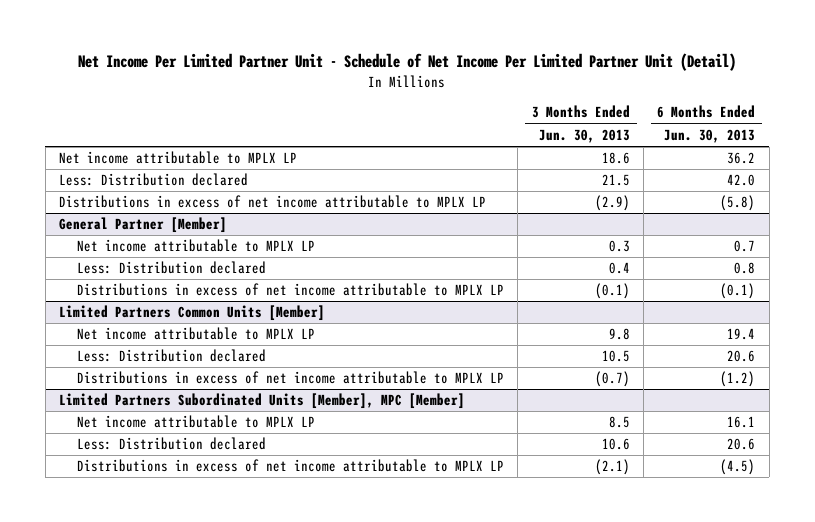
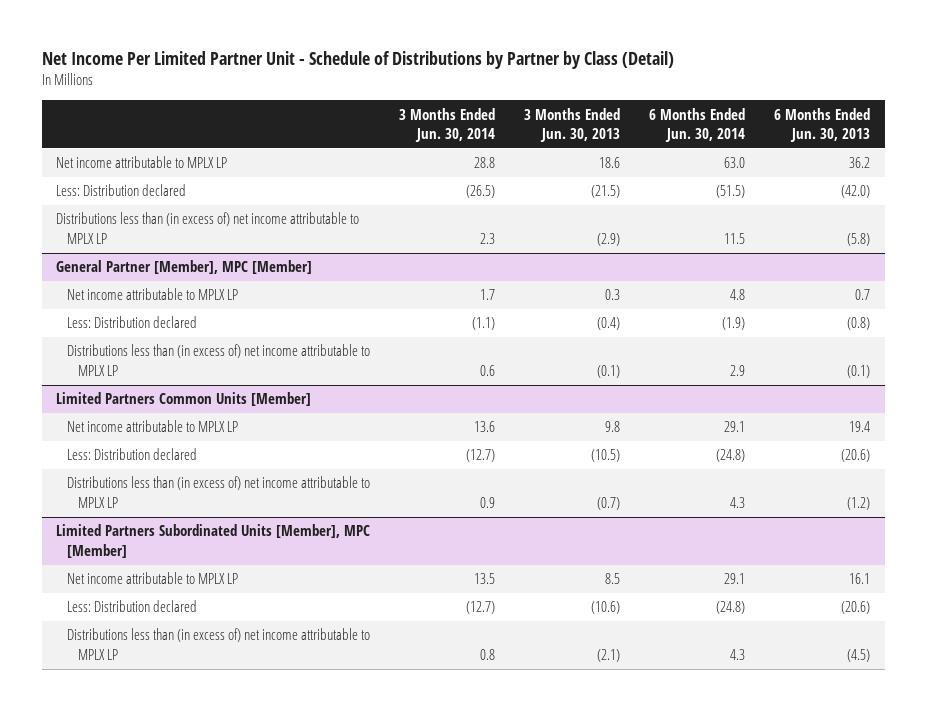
[78,53,737,72] Net Income Per Limited Partner Unit - Schedule of Net Income Per Limited Partner Unit (Detail) -> [41,50,674,69] Net Income Per Limited Partner Unit - Schedule of Distributions by Partner by Class (Detail)
none -> [399,107,496,143] 3 Months Ended Jun. 30, 2014
none -> [649,107,746,143] 6 Months Ended Jun. 30, 2014
[601,174,630,187] 21.5 -> [591,185,621,199] (21.5)
[727,174,756,187] 42.0 -> [841,185,871,199] (42.0)
[59,195,487,209] Distributions in excess of net income attributable to MPLX LP -> [56,212,360,244] Distributions less than (in excess of) net income attributable to MPLX LP
[59,217,228,234] General Partner [Member] -> [56,260,313,275] General Partner [Member], MPC [Member]
[608,262,630,275] 0.4 -> [597,317,621,331] (0.4)
[734,262,756,275] 0.8 -> [847,317,871,331] (0.8)
[77,283,505,297] Distributions in excess of net income attributable to MPLX LP -> [67,344,371,376] Distributions less than (in excess of) net income attributable to MPLX LP
[601,350,630,363] 10.5 -> [591,449,621,463] (10.5)
[727,350,756,363] 20.6 -> [841,449,871,463] (20.6)
[77,371,505,385] Distributions in excess of net income attributable to MPLX LP -> [67,476,371,508] Distributions less than (in excess of) net income attributable to MPLX LP
[601,438,630,451] 10.6 -> [591,601,621,615] (10.6)
[727,438,756,451] 20.6 -> [841,601,871,615] (20.6)
[77,459,505,473] Distributions in excess of net income attributable to MPLX LP -> [67,628,371,660] Distributions less than (in excess of) net income attributable to MPLX LP

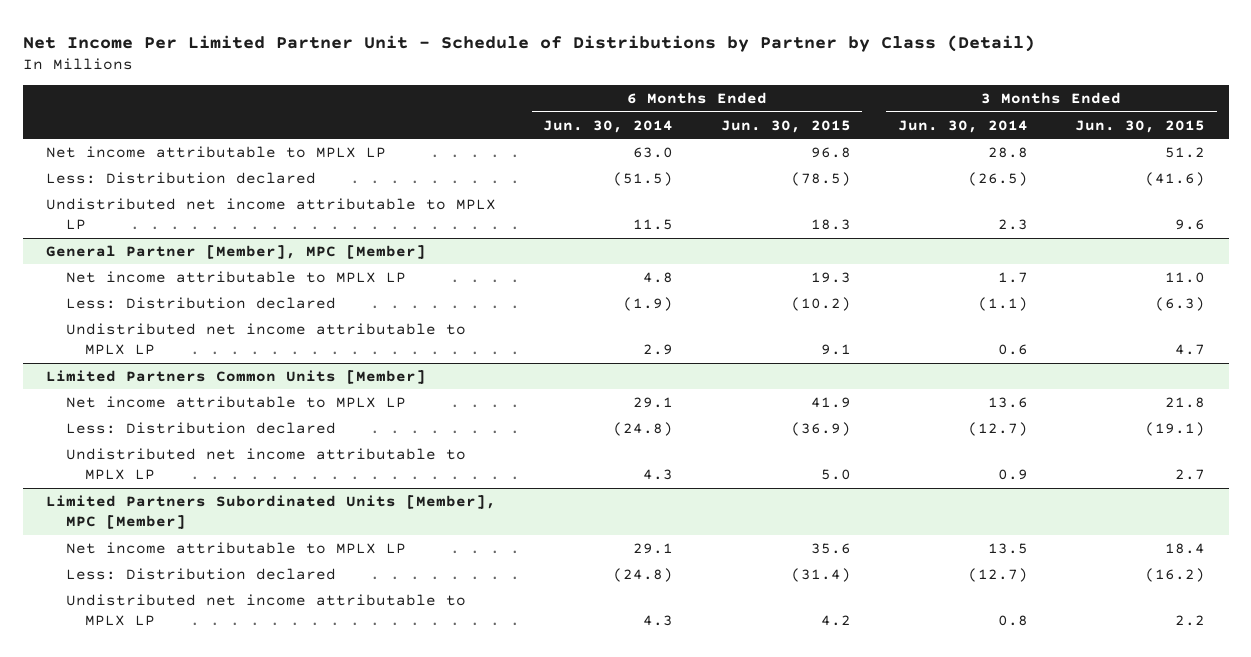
[524,107,621,143] 3 Months Ended Jun. 30, 2013 -> none
[774,107,871,143] 6 Months Ended Jun. 30, 2013 -> none
none -> [720,119,851,133] Jun. 30, 2015
none -> [1075,119,1206,133] Jun. 30, 2015
[56,212,360,244] Distributions less than (in excess of) net income attributable to MPLX LP -> [46,197,497,231] Undistributed net income attributable to MPLX LP
[67,344,371,376] Distributions less than (in excess of) net income attributable to MPLX LP -> [65,322,466,356] Undistributed net income attributable to MPLX LP
[67,476,371,508] Distributions less than (in excess of) net income attributable to MPLX LP -> [65,447,466,481] Undistributed net income attributable to MPLX LP
[67,628,371,660] Distributions less than (in excess of) net income attributable to MPLX LP -> [65,593,466,627] Undistributed net income attributable to MPLX LP

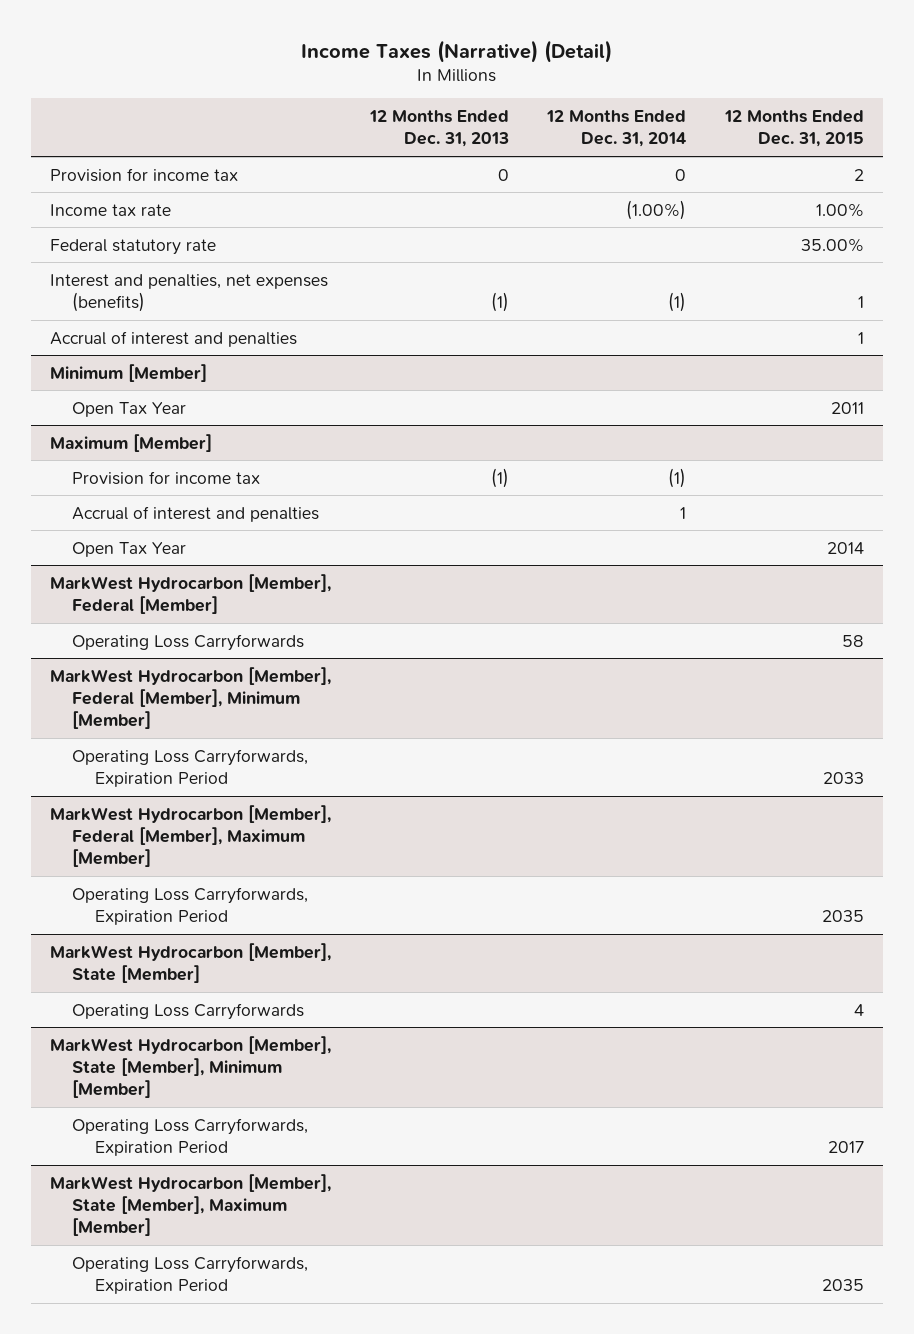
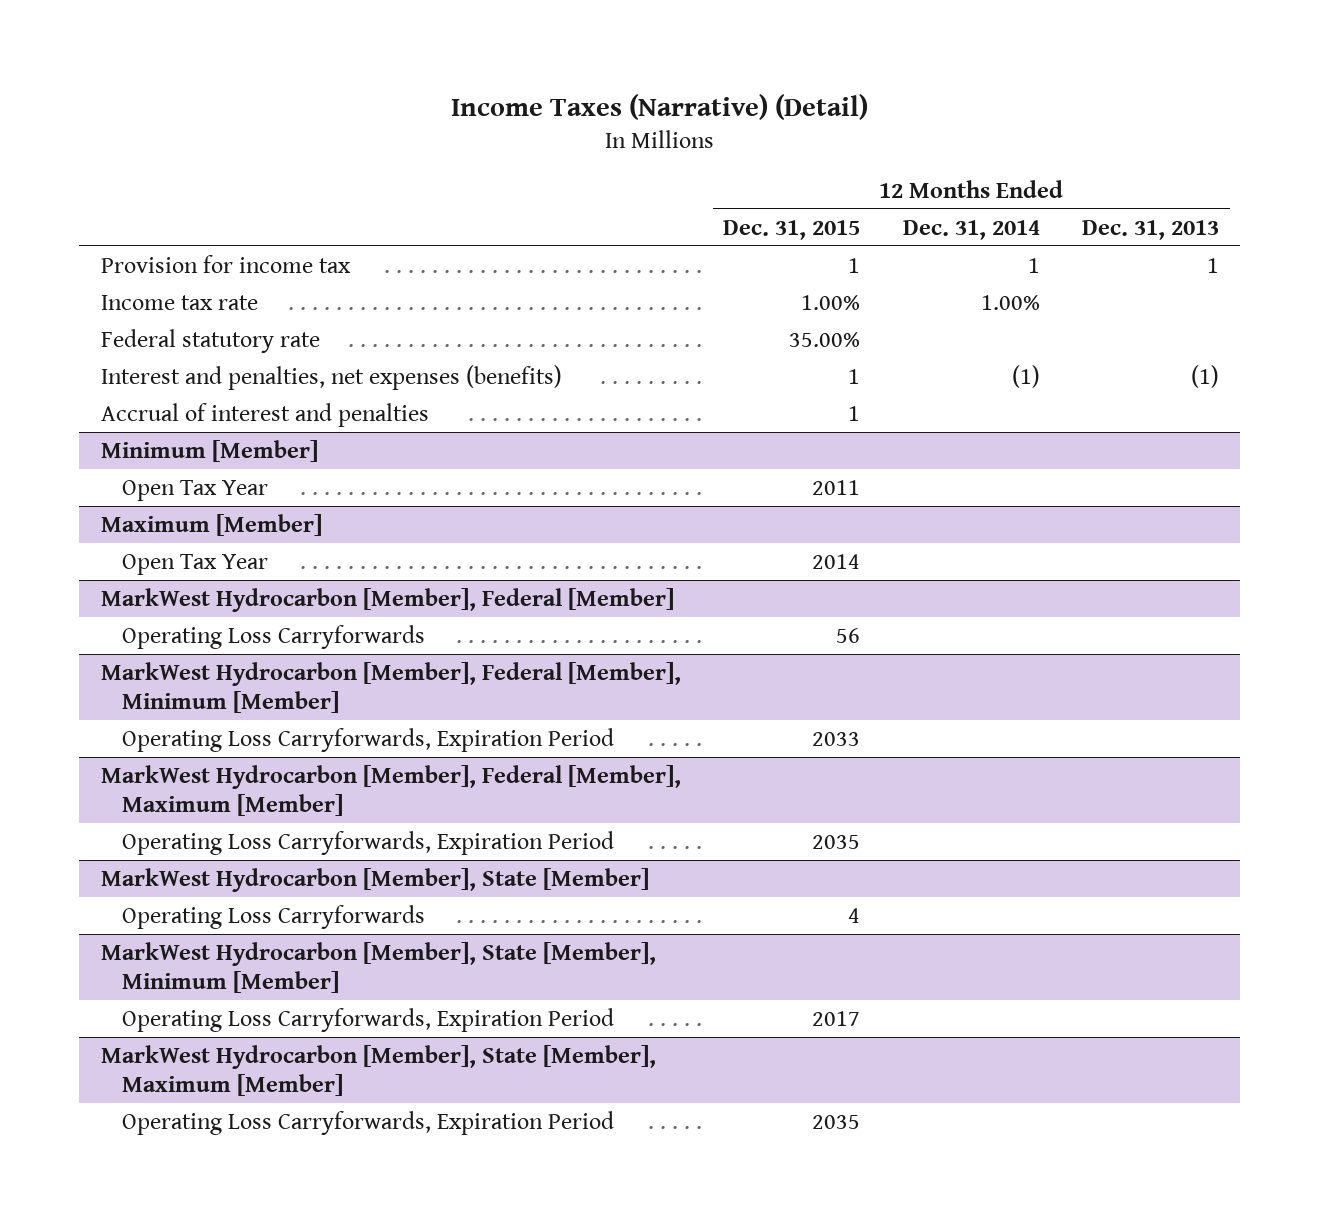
[497,168,509,181] 0 -> [1207,257,1220,273] 1
[675,168,687,181] 0 -> [1027,257,1040,273] 1
[853,168,864,181] 2 -> [848,257,861,273] 1
[626,199,687,220] (1.00%) -> [980,294,1040,310] 1.00%
[72,470,261,485] Provision for income tax -> none
[72,505,320,522] Accrual of interest and penalties -> none
[841,634,864,647] 58 -> [836,627,861,643] 56

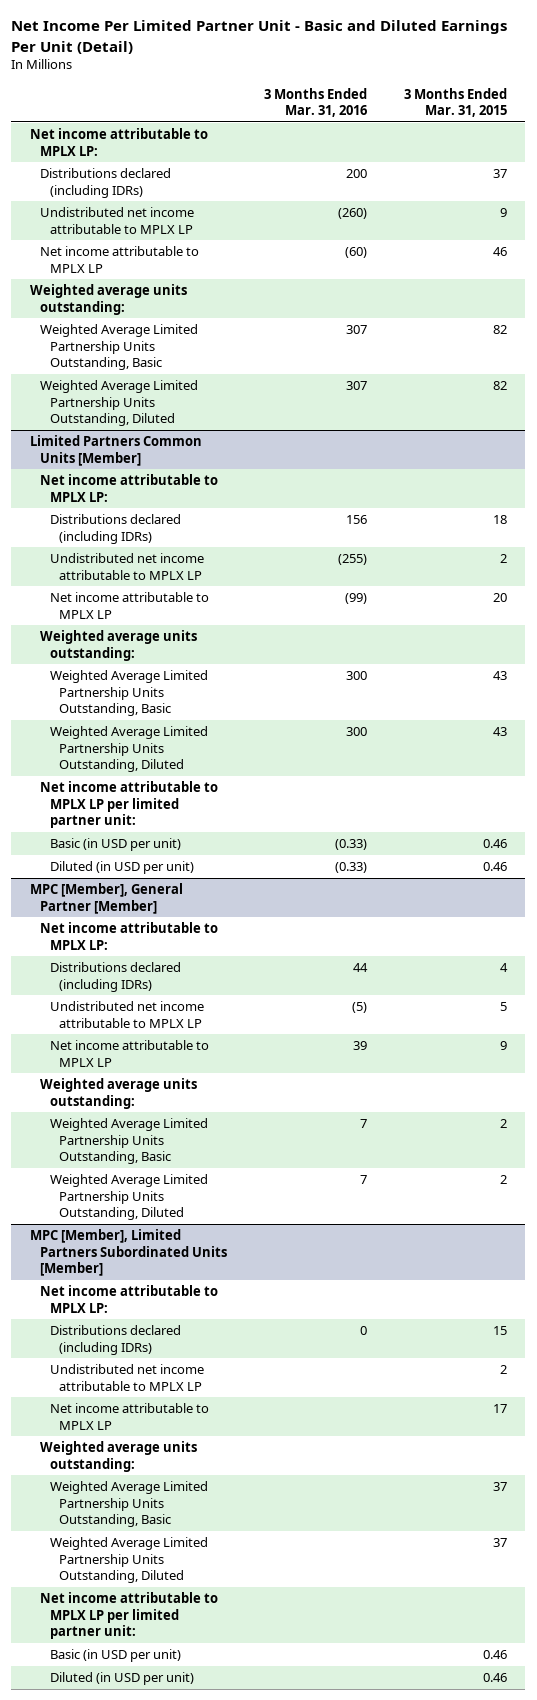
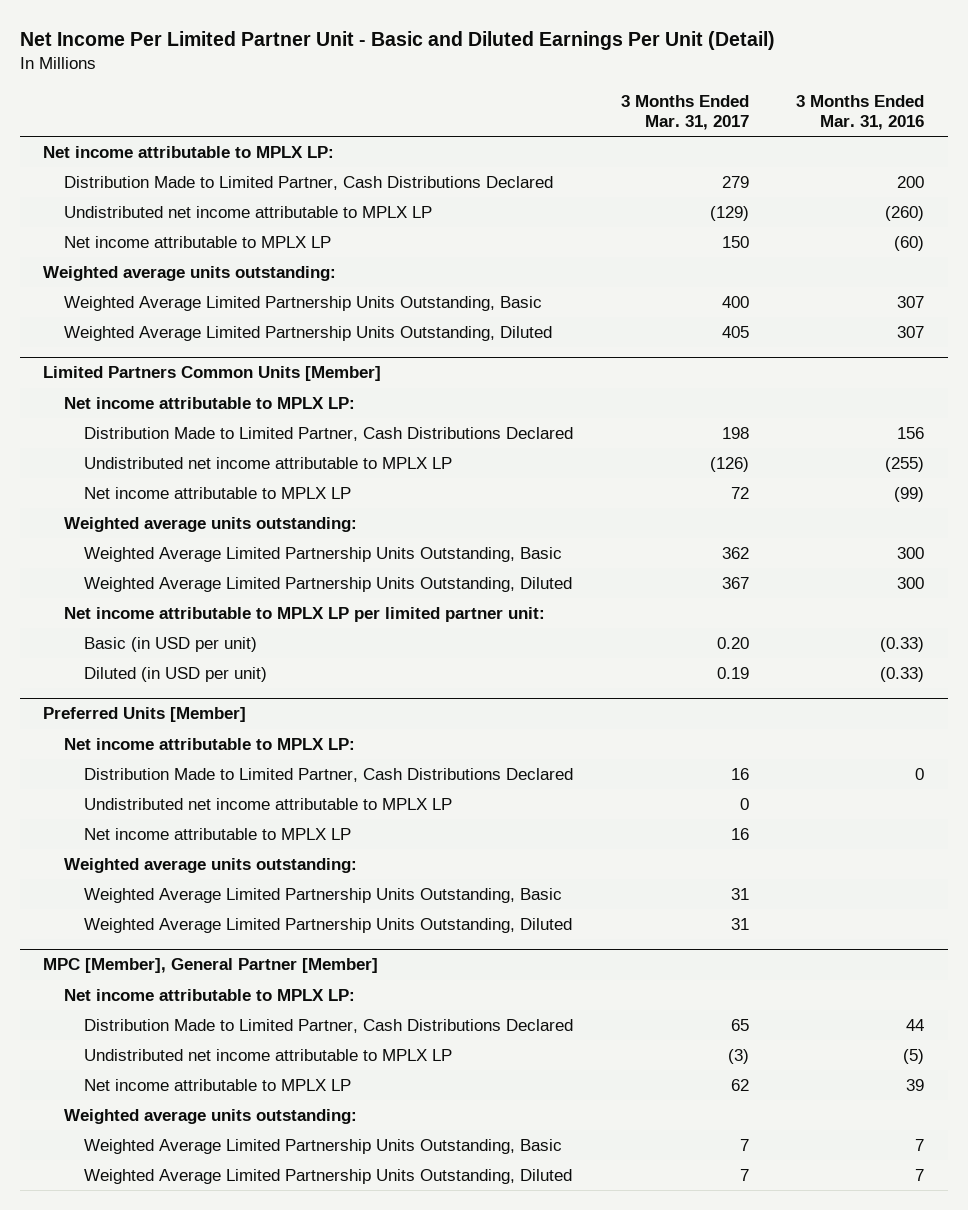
[403,87,507,118] 3 Months Ended Mar. 31, 2015 -> none
none -> [620,94,749,131] 3 Months Ended Mar. 31, 2017
[39,168,171,198] Distributions declared (including IDRs) -> [63,176,553,191] Distribution Made to Limited Partner, Cash Distributions Declared
[49,514,181,544] Distributions declared (including IDRs) -> [83,427,573,442] Distribution Made to Limited Partner, Cash Distributions Declared
none -> [43,707,247,723] Preferred Units [Member]
none -> [63,738,355,751] Net income attributable to MPLX LP:
none -> [83,768,573,783] Distribution Made to Limited Partner, Cash Distributions Declared
none -> [83,798,452,811] Undistributed net income attributable to MPLX LP
none -> [83,828,351,841] Net income attributable to MPLX LP
none -> [63,858,357,874] Weighted average units outstanding:
none -> [83,888,562,904] Weighted Average Limited Partnership Units Outstanding, Basic
none -> [83,918,572,934] Weighted Average Limited Partnership Units Outstanding, Diluted
[49,962,181,992] Distributions declared (including IDRs) -> [83,1019,573,1034] Distribution Made to Limited Partner, Cash Distributions Declared
[29,1229,227,1276] MPC [Member], Limited Partners Subordinated Units [Member] -> none
[39,1285,218,1313] Net income attributable to MPLX LP: -> none
[49,1325,181,1355] Distributions declared (including IDRs) -> none
[49,1364,204,1391] Undistributed net income attributable to MPLX LP -> none
[49,1403,209,1430] Net income attributable to MPLX LP -> none
[39,1441,197,1472] Weighted average units outstanding: -> none
[49,1481,208,1527] Weighted Average Limited Partnership Units Outstanding, Basic -> none
[49,1537,208,1583] Weighted Average Limited Partnership Units Outstanding, Diluted -> none
[39,1592,218,1639] Net income attributable to MPLX LP per limited partner unit: -> none
[49,1649,181,1663] Basic (in USD per unit) -> none
[49,1672,194,1686] Diluted (in USD per unit) -> none

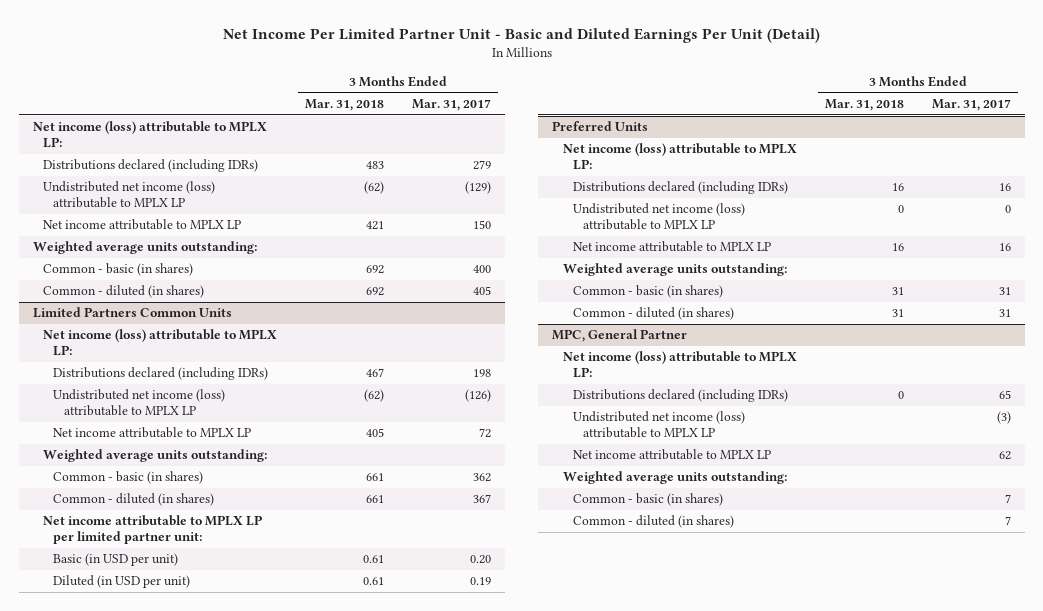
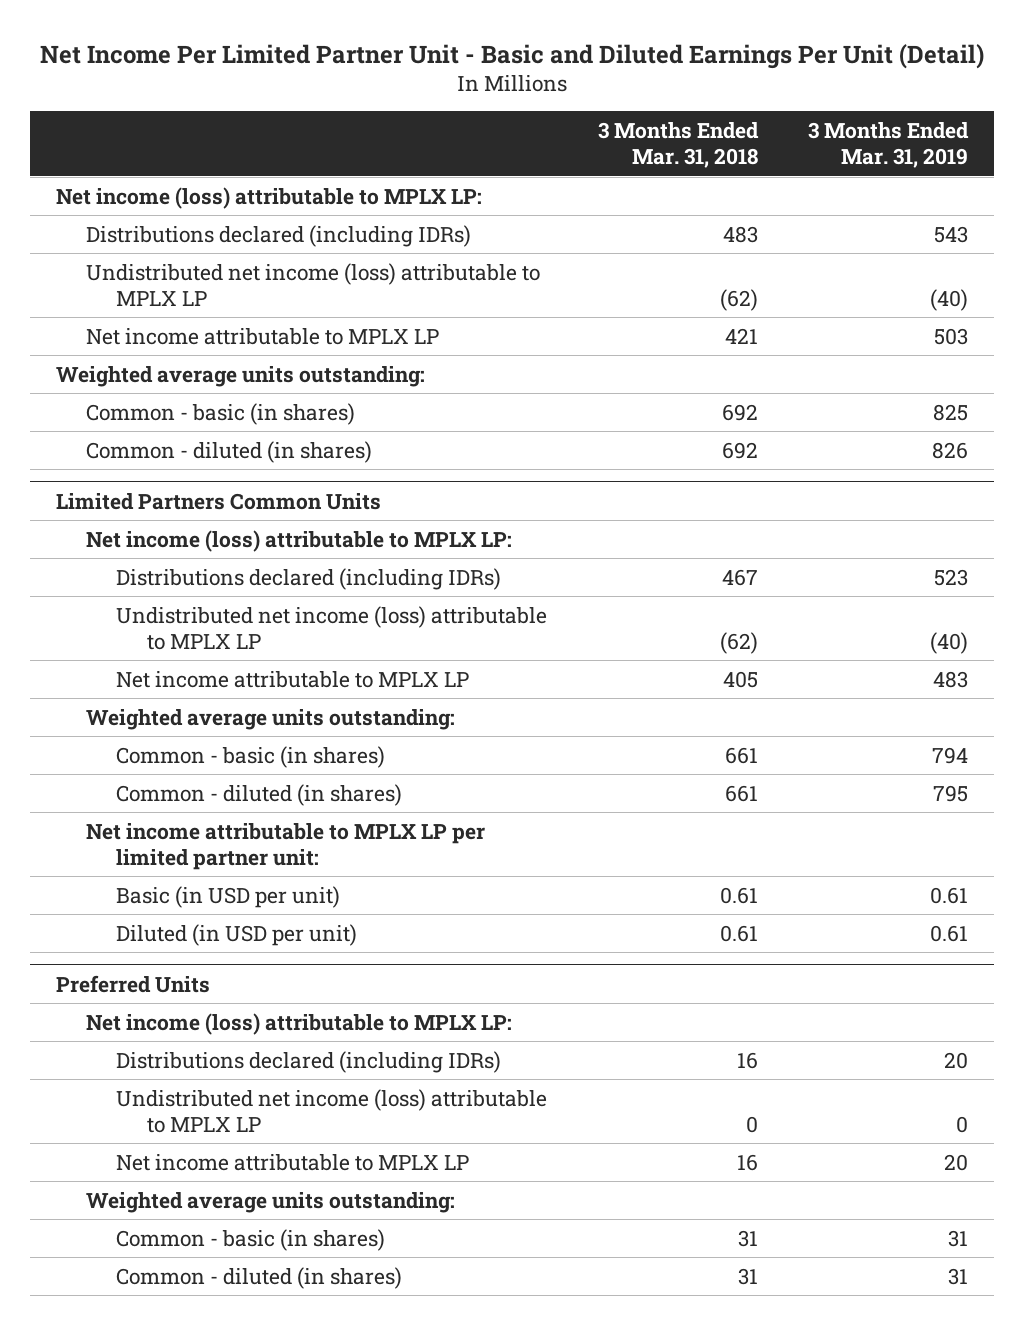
[412,99,492,112] Mar. 31, 2017 -> none
none -> [808,122,970,169] 3 Months Ended Mar. 31, 2019
[552,329,688,343] MPC, General Partner -> none
[562,351,797,379] Net income (loss) attributable to MPLX LP: -> none
[572,389,788,403] Distributions declared (including IDRs) -> none
[572,411,745,439] Undistributed net income (loss) attributable to MPLX LP -> none
[572,449,771,461] Net income attributable to MPLX LP -> none
[562,471,787,485] Weighted average units outstanding: -> none
[572,493,723,507] Common - basic (in shares) -> none
[572,515,734,529] Common - diluted (in shares) -> none

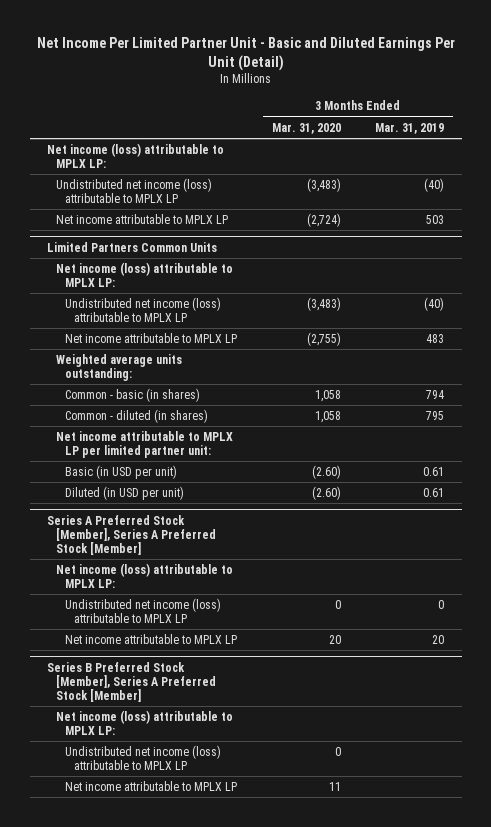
[597,122,759,169] 3 Months Ended Mar. 31, 2018 -> none
none -> [271,122,341,134] Mar. 31, 2020
[85,224,471,247] Distributions declared (including IDRs) -> none
[55,365,425,387] Weighted average units outstanding: -> none
[85,402,355,425] Common - basic (in shares) -> none
[85,440,372,463] Common - diluted (in shares) -> none
[116,567,502,590] Distributions declared (including IDRs) -> none
[55,974,210,993] Preferred Units -> none
none -> [47,514,217,555] Series A Preferred Stock [Member], Series A Preferred Stock [Member]
[116,1050,502,1073] Distributions declared (including IDRs) -> none
[85,1191,455,1213] Weighted average units outstanding: -> none
[116,1228,386,1251] Common - basic (in shares) -> none
[116,1266,403,1289] Common - diluted (in shares) -> none
none -> [47,661,217,702] Series B Preferred Stock [Member], Series A Preferred Stock [Member]
none -> [56,709,234,735] Net income (loss) attributable to MPLX LP:
none -> [64,744,221,770] Undistributed net income (loss) attributable to MPLX LP
none -> [64,780,237,791] Net income attributable to MPLX LP

